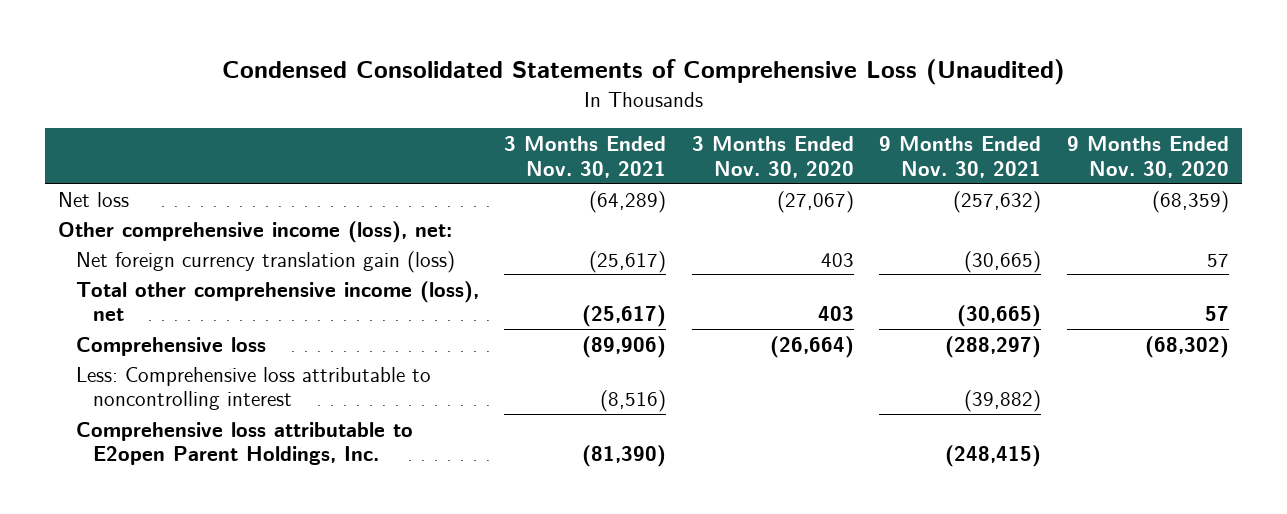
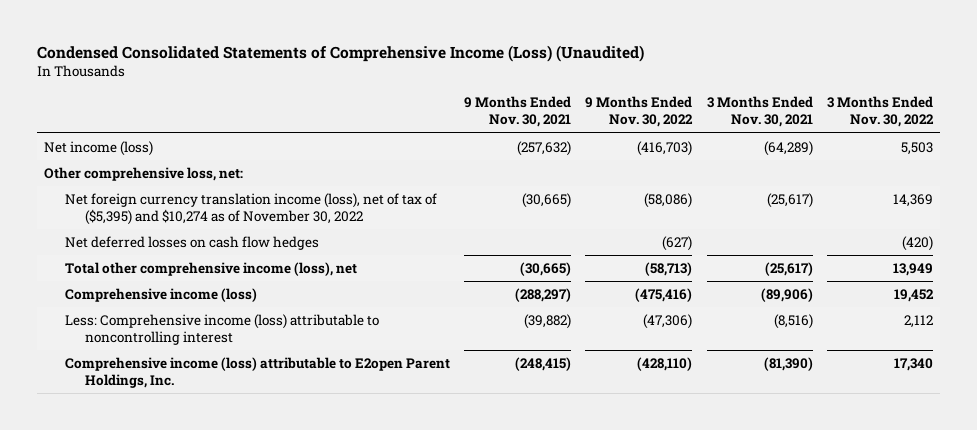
[221,59,1065,86] Condensed Consolidated Statements of Comprehensive Loss (Unaudited) -> [36,44,644,62] Condensed Consolidated Statements of Comprehensive Income (Loss) (Unaudited)
[691,135,854,178] 3 Months Ended Nov. 30, 2020 -> none
[1066,135,1229,178] 9 Months Ended Nov. 30, 2020 -> none
none -> [585,96,694,128] 9 Months Ended Nov. 30, 2022
none -> [827,96,935,128] 3 Months Ended Nov. 30, 2022
[58,191,130,207] Net loss -> [44,140,154,156] Net income (loss)
[58,220,453,243] Other comprehensive income (loss), net: -> [44,166,244,181] Other comprehensive loss, net:
[75,250,455,273] Net foreign currency translation gain (loss) -> [64,192,437,226] Net foreign currency translation income (loss), net of tax of ($5,395) and $10,274 as of November 30, 2022
none -> [64,235,319,250] Net deferred losses on cash flow hedges
[75,336,266,356] Comprehensive loss -> [64,287,257,302] Comprehensive income (loss)
[75,366,431,411] Less: Comprehensive loss attributable to noncontrolling interest -> [64,313,379,346] Less: Comprehensive income (loss) attributable to noncontrolling interest
[75,421,413,466] Comprehensive loss attributable to E2open Parent Holdings, Inc. -> [64,356,450,389] Comprehensive income (loss) attributable to E2open Parent Holdings, Inc.

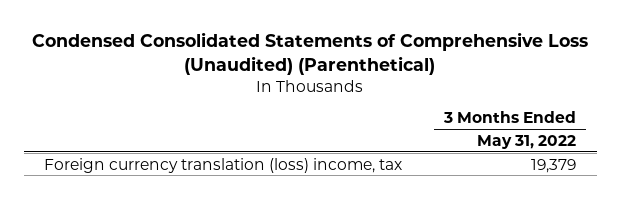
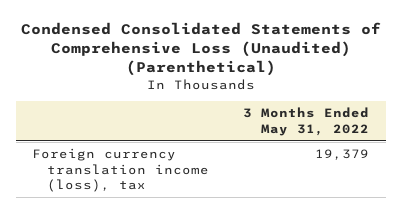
[44,157,403,173] Foreign currency translation (loss) income, tax -> [32,148,210,193] Foreign currency translation income (loss), tax

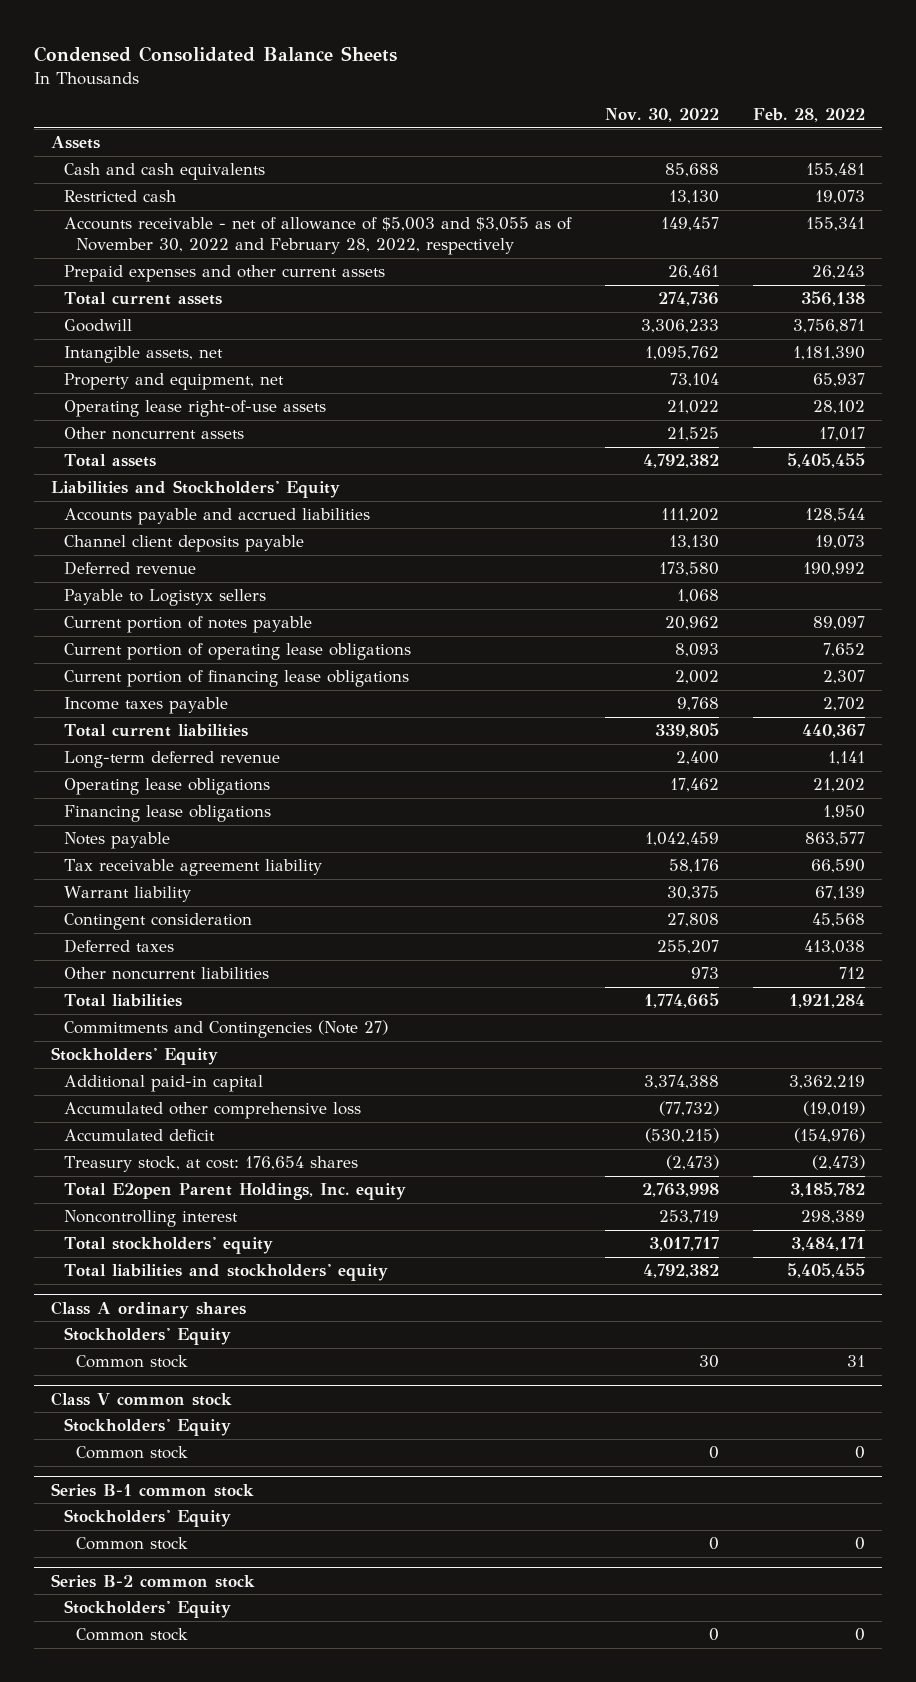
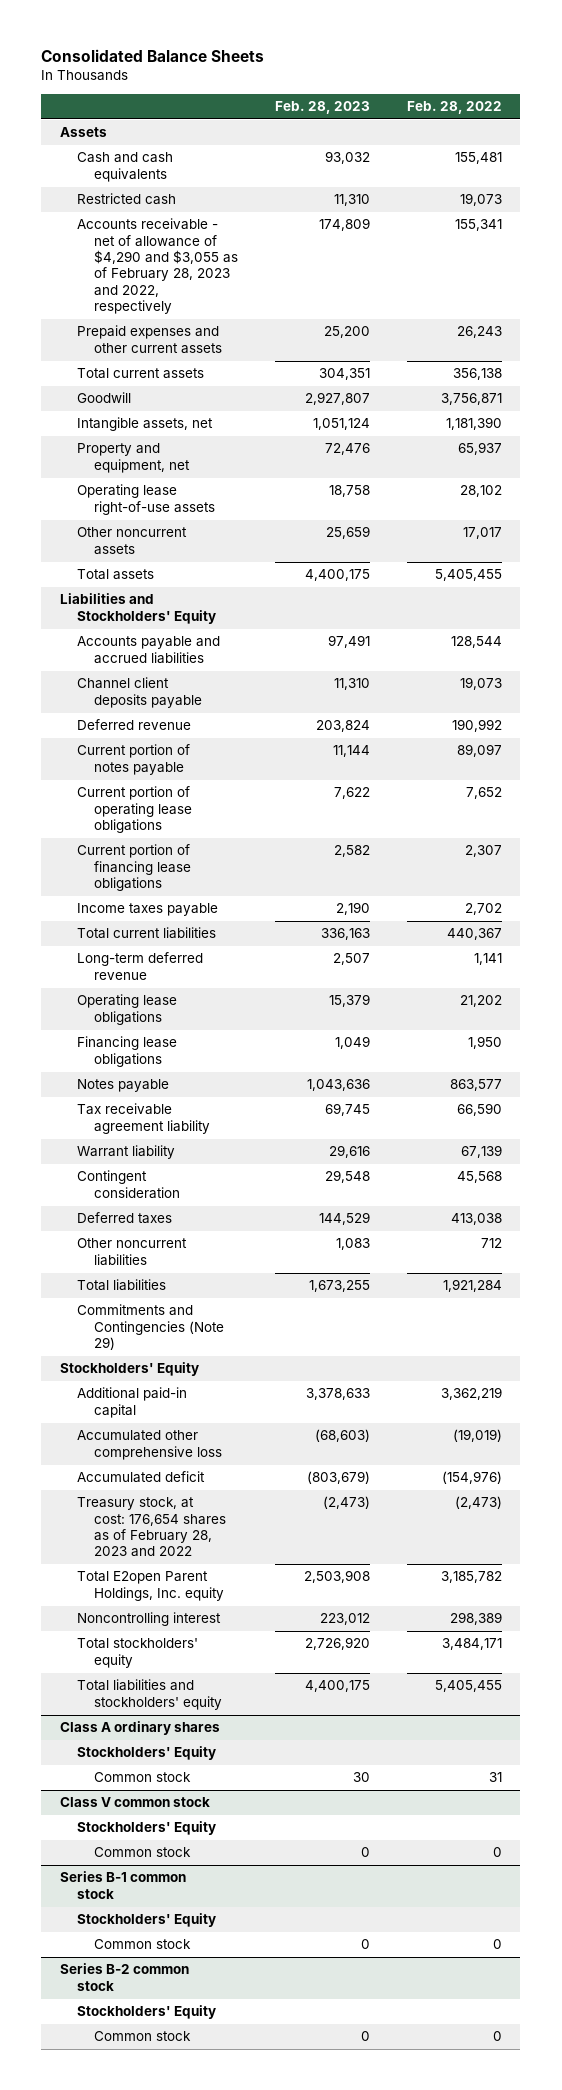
[33,45,397,62] Condensed Consolidated Balance Sheets -> [41,49,265,63] Consolidated Balance Sheets
[604,108,719,123] Nov. 30, 2022 -> none
none -> [275,101,371,115] Feb. 28, 2023
[63,217,572,256] Accounts receivable - net of allowance of $5,003 and $3,055 as of November 30, 2022 and February 28, 2022, respectively -> [76,218,239,315] Accounts receivable - net of allowance of $4,290 and $3,055 as of February 28, 2023 and 2022, respectively
[63,589,266,607] Payable to Logistyx sellers -> none
[63,1020,388,1039] Commitments and Contingencies (Note 27) -> [76,1304,225,1351] Commitments and Contingencies (Note 29)
[63,1156,358,1173] Treasury stock, at cost: 176,654 shares -> [76,1497,227,1558] Treasury stock, at cost: 176,654 shares as of February 28, 2023 and 2022

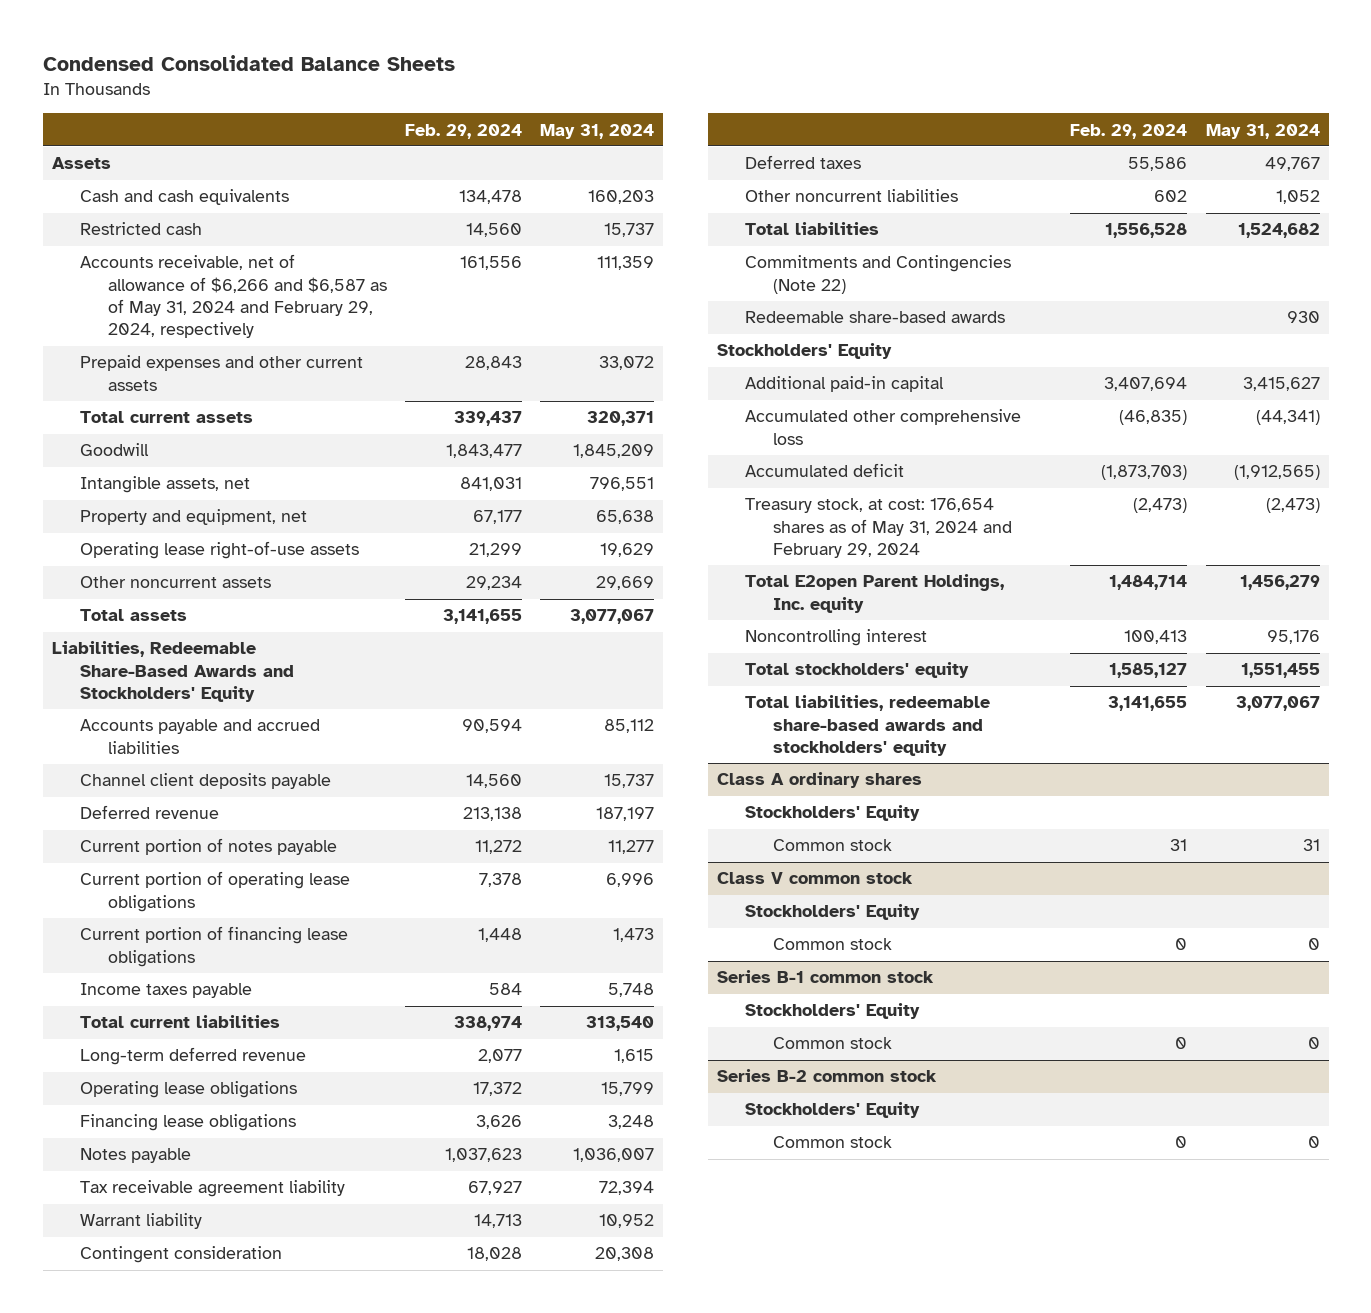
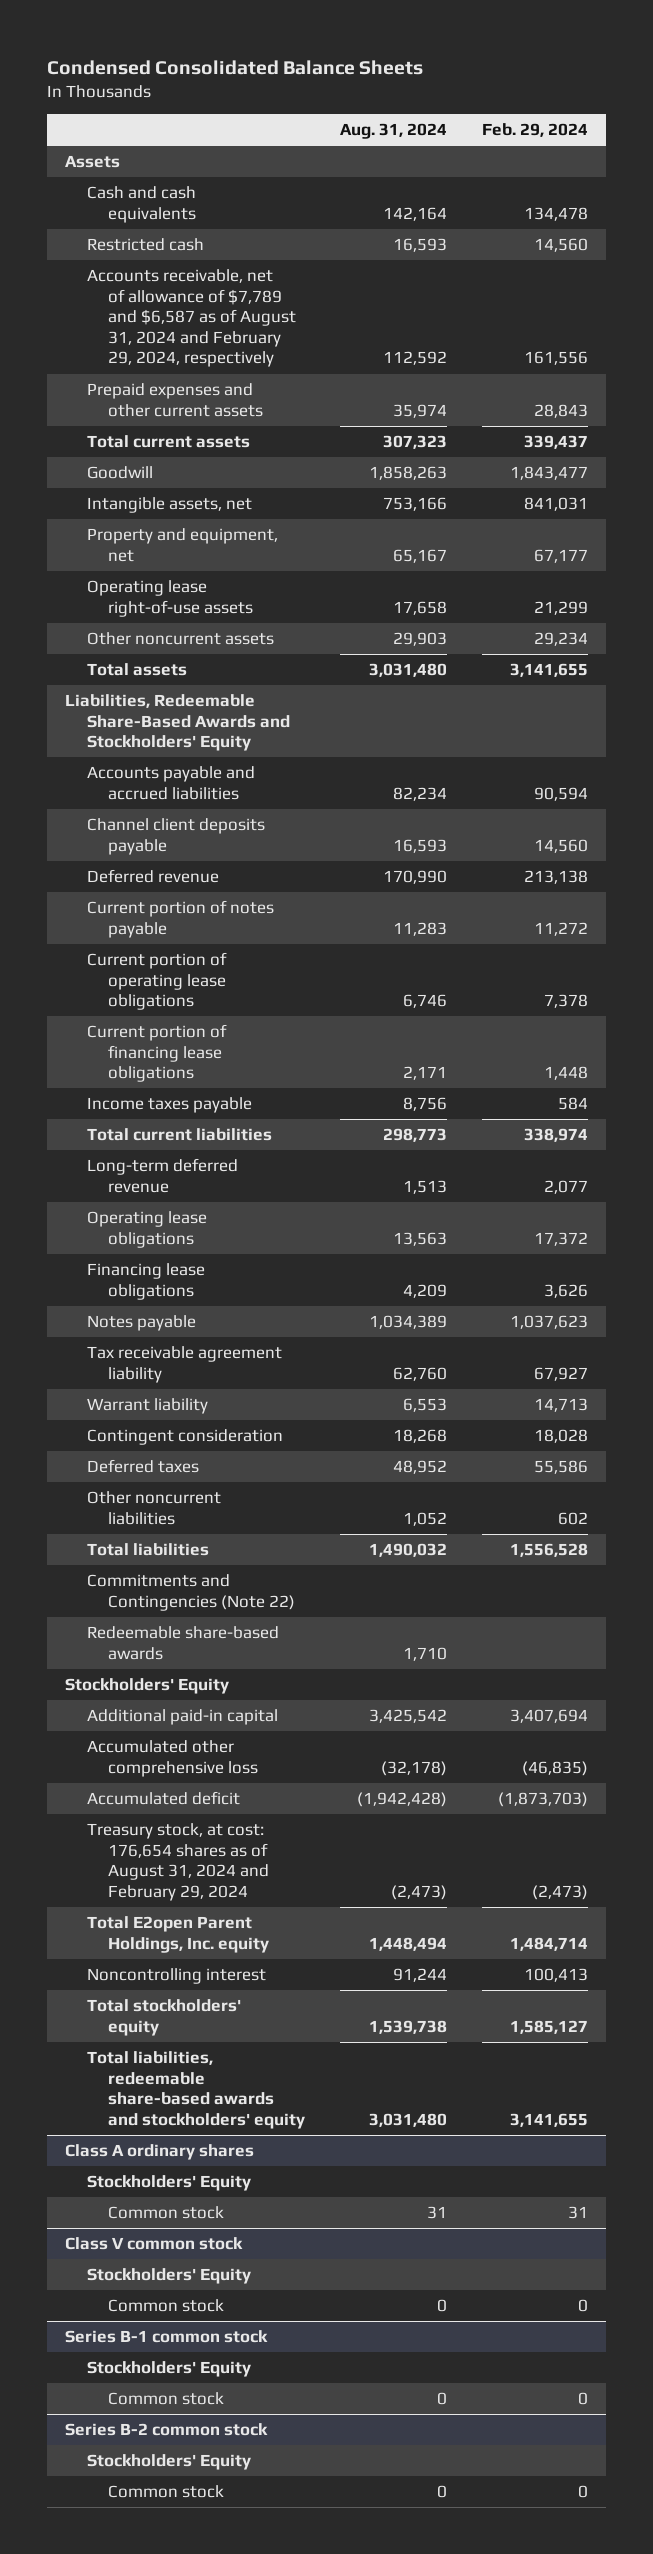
[539,123,654,139] May 31, 2024 -> none
none -> [340,123,448,140] Aug. 31, 2024
[79,254,387,339] Accounts receivable, net of allowance of $6,266 and $6,587 as of May 31, 2024 and February 29, 2024, respectively -> [86,269,297,368] Accounts receivable, net of allowance of $7,789 and $6,587 as of August 31, 2024 and February 29, 2024, respectively
[745,498,1013,559] Treasury stock, at cost: 176,654 shares as of May 31, 2024 and February 29, 2024 -> [86,1823,270,1901] Treasury stock, at cost: 176,654 shares as of August 31, 2024 and February 29, 2024

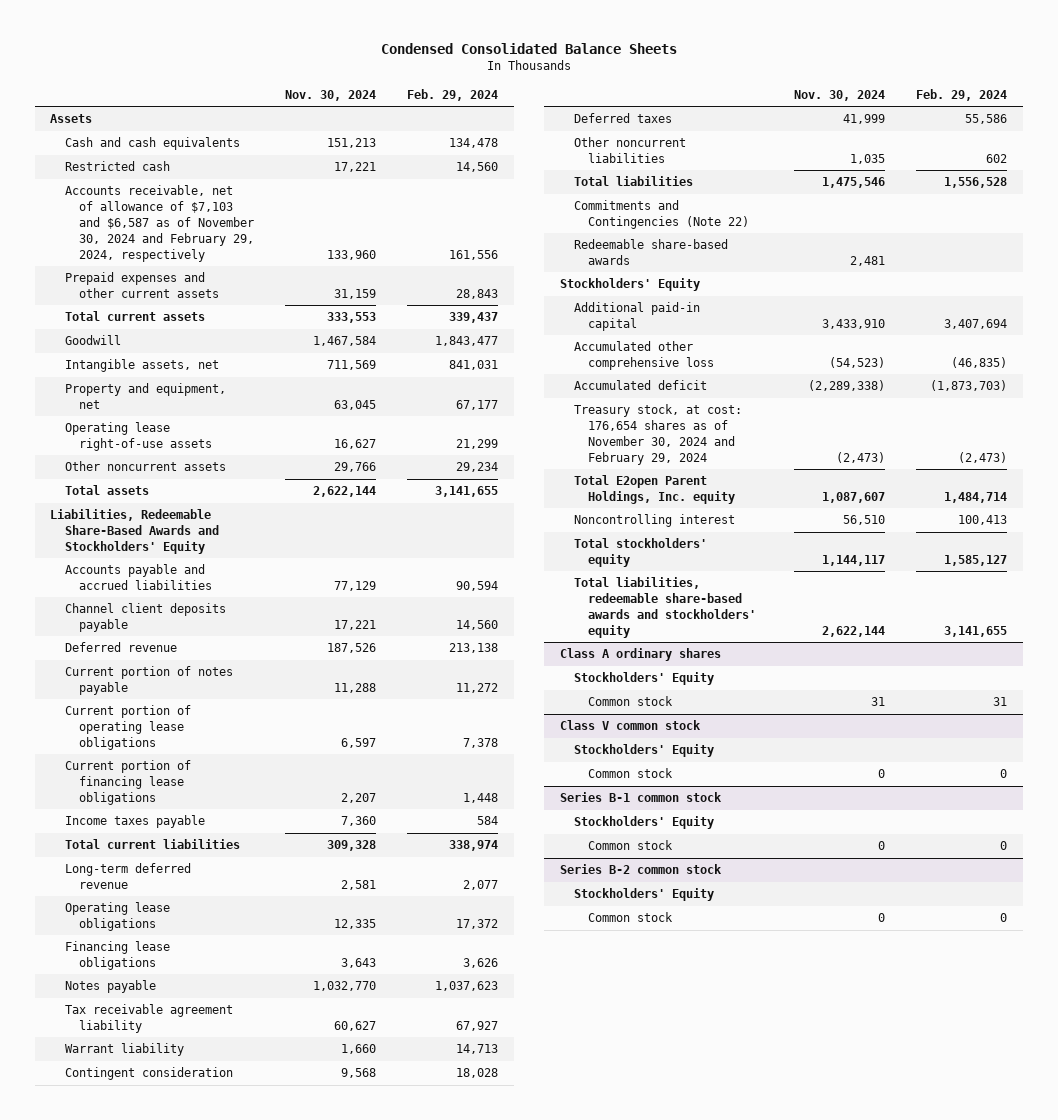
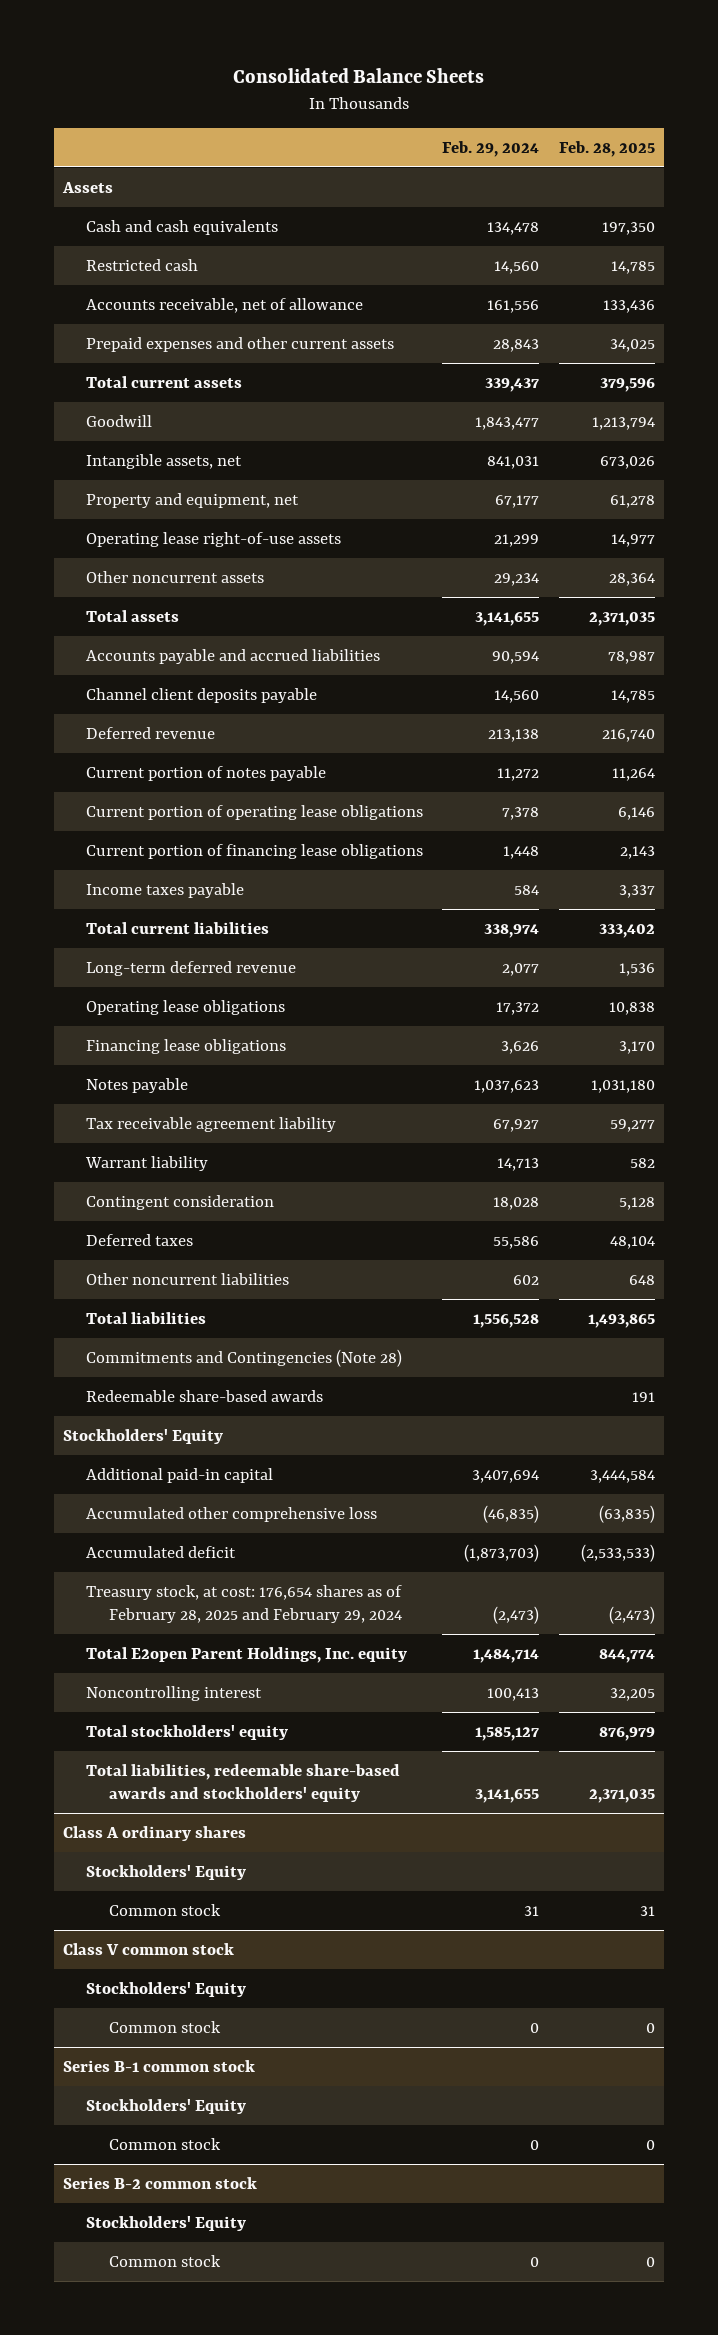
[380,42,677,54] Condensed Consolidated Balance Sheets -> [233,68,485,84] Consolidated Balance Sheets
[284,89,376,101] Nov. 30, 2024 -> none
none -> [558,140,655,157] Feb. 28, 2025
[64,185,254,262] Accounts receivable, net of allowance of $7,103 and $6,587 as of November 30, 2024 and February 29, 2024, respectively -> [86,297,364,313] Accounts receivable, net of allowance
[50,509,219,554] Liabilities, Redeemable Share-Based Awards and Stockholders' Equity -> none
[573,200,750,230] Commitments and Contingencies (Note 22) -> [86,1348,403,1367] Commitments and Contingencies (Note 28)
[573,404,742,465] Treasury stock, at cost: 176,654 shares as of November 30, 2024 and February 29, 2024 -> [86,1584,403,1624] Treasury stock, at cost: 176,654 shares as of February 28, 2025 and February 29, 2024

